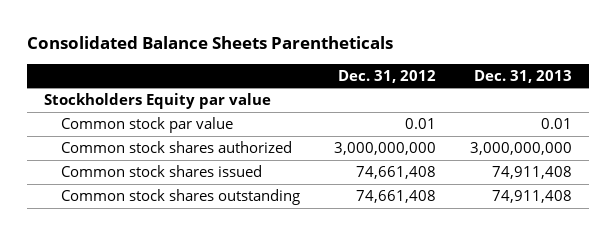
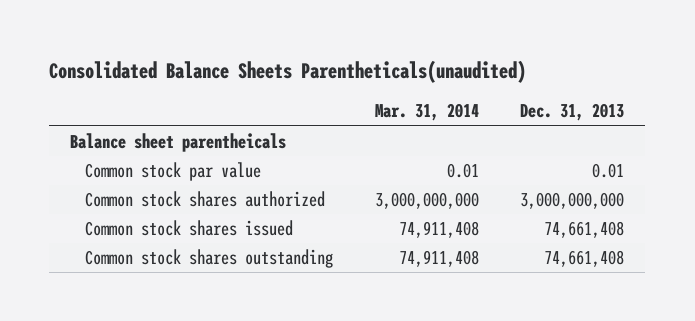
[26,36,393,50] Consolidated Balance Sheets Parentheticals -> [49,59,527,83] Consolidated Balance Sheets Parentheticals(unaudited)
[337,69,436,83] Dec. 31, 2012 -> none
none -> [374,103,479,122] Mar. 31, 2014
[43,92,271,109] Stockholders Equity par value -> none
none -> [70,133,287,153] Balance sheet parentheicals
[491,165,572,179] 74,911,408 -> [544,221,625,239] 74,661,408
[491,189,572,203] 74,911,408 -> [544,250,625,268] 74,661,408

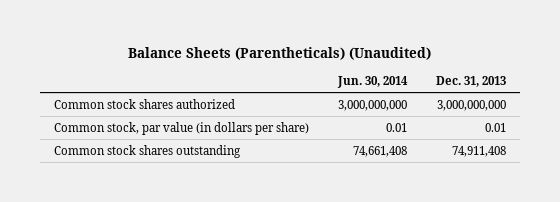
[49,59,527,83] Consolidated Balance Sheets Parentheticals(unaudited) -> [127,46,431,60] Balance Sheets (Parentheticals) (Unaudited)
[374,103,479,122] Mar. 31, 2014 -> none
none -> [336,75,408,88] Jun. 30, 2014
[70,133,287,153] Balance sheet parentheicals -> none
[85,162,262,182] Common stock par value -> none
[85,220,294,237] Common stock shares issued -> none
none -> [54,121,310,135] Common stock, par value (in dollars per share)
[544,250,625,268] 74,661,408 -> [451,145,506,157] 74,911,408

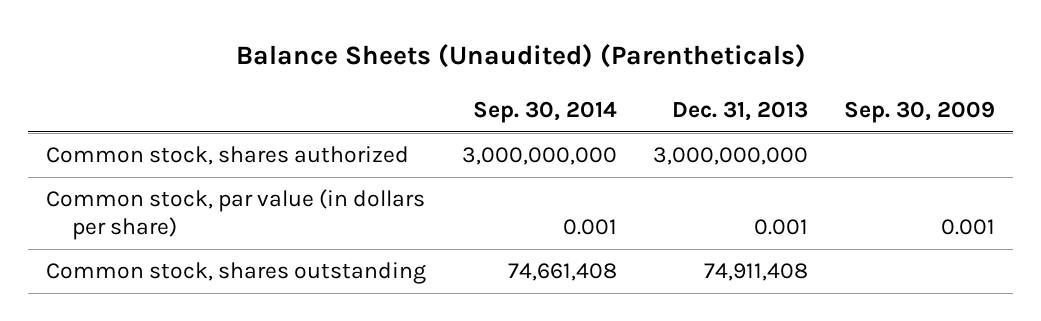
[127,46,431,60] Balance Sheets (Parentheticals) (Unaudited) -> [235,44,806,69] Balance Sheets (Unaudited) (Parentheticals)
[336,75,408,88] Jun. 30, 2014 -> none
none -> [473,101,618,124] Sep. 30, 2014
none -> [843,101,995,124] Sep. 30, 2009
[54,98,236,109] Common stock shares authorized -> [46,146,410,166] Common stock, shares authorized
[484,122,506,132] 0.01 -> [754,218,809,235] 0.001
[54,144,242,158] Common stock shares outstanding -> [46,262,427,285] Common stock, shares outstanding

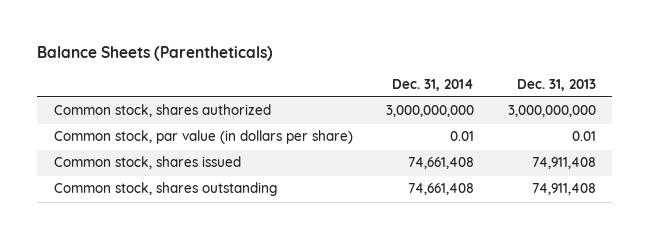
[235,44,806,69] Balance Sheets (Unaudited) (Parentheticals) -> [37,45,274,61] Balance Sheets (Parentheticals)
[473,101,618,124] Sep. 30, 2014 -> none
[843,101,995,124] Sep. 30, 2009 -> none
none -> [392,78,475,91] Dec. 31, 2014
[754,218,809,235] 0.001 -> [571,131,596,142] 0.01
none -> [53,156,241,170] Common stock, shares issued

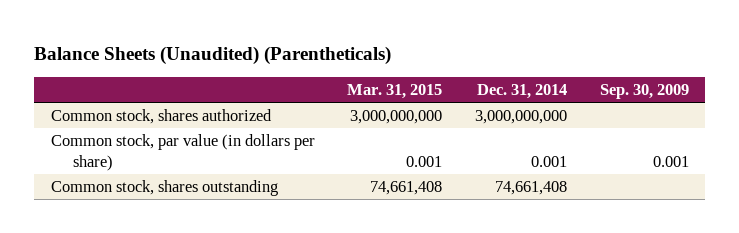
[37,45,274,61] Balance Sheets (Parentheticals) -> [34,46,392,66] Balance Sheets (Unaudited) (Parentheticals)
[516,78,596,91] Dec. 31, 2013 -> none
none -> [347,84,443,100] Mar. 31, 2015
none -> [599,84,689,100] Sep. 30, 2009
[53,156,241,170] Common stock, shares issued -> none
[450,131,475,142] 0.01 -> [531,155,568,167] 0.001

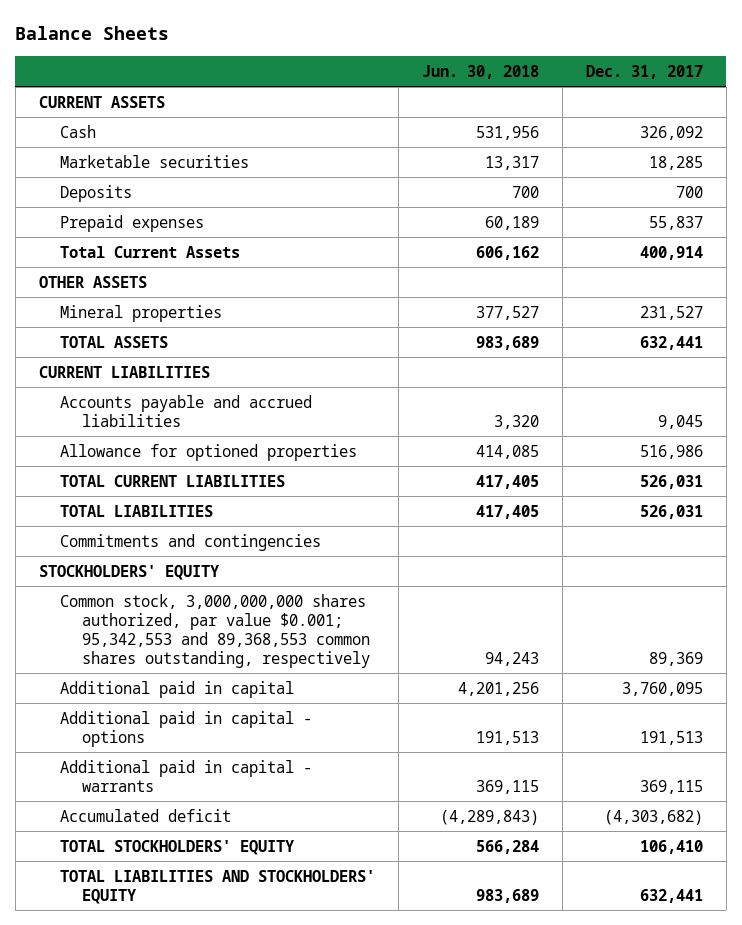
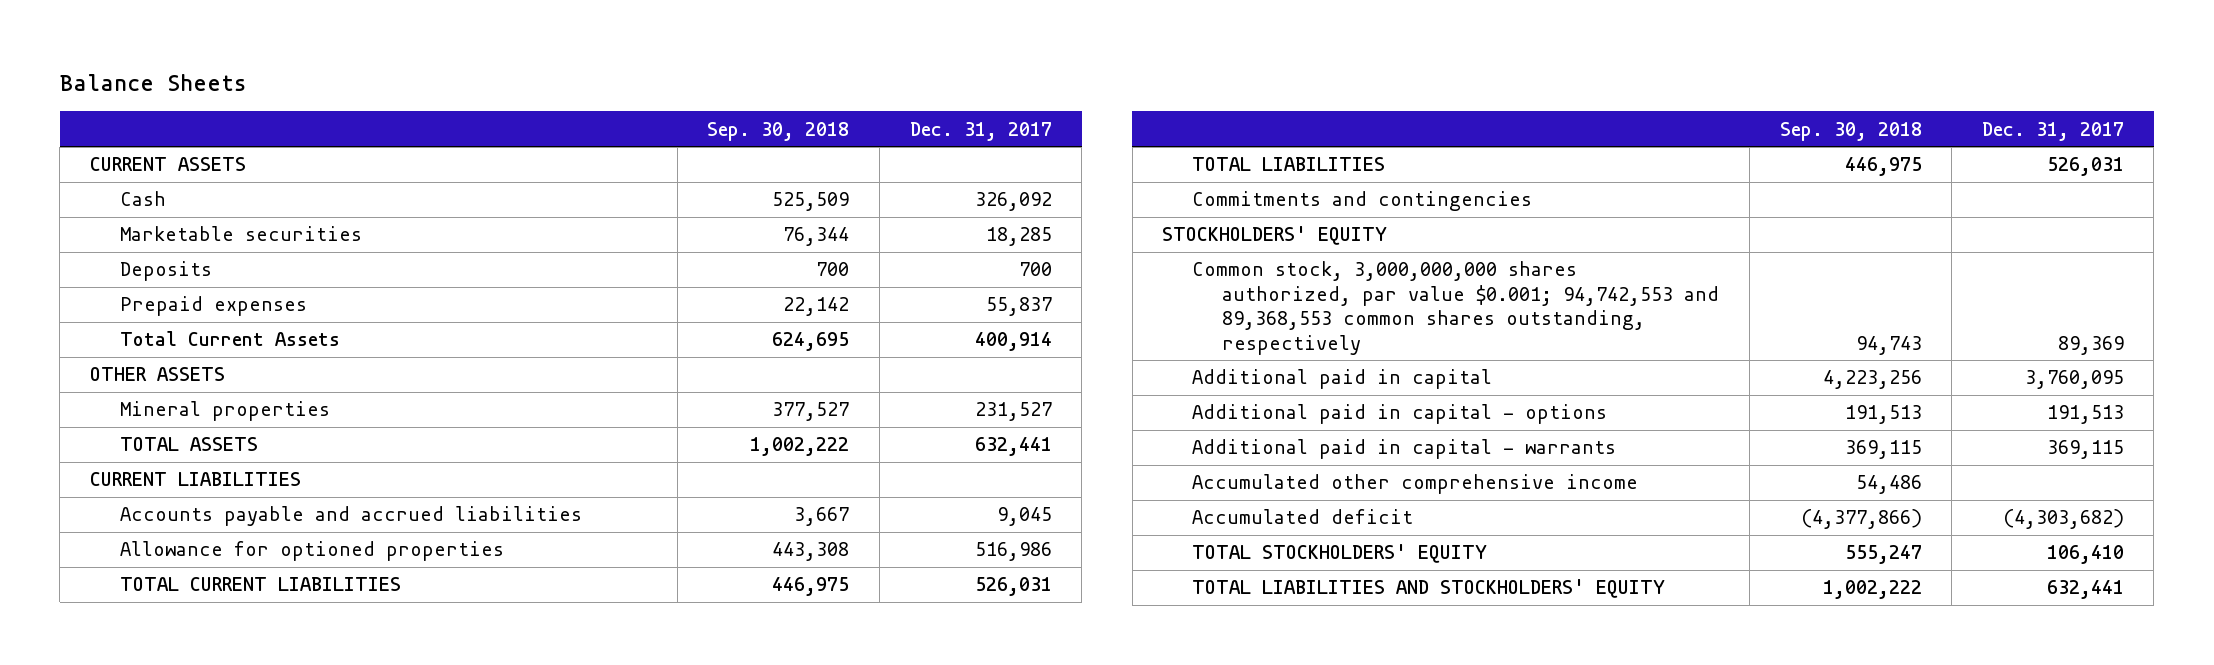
[422,64,540,79] Jun. 30, 2018 -> none
none -> [707,121,850,141] Sep. 30, 2018
[60,593,370,668] Common stock, 3,000,000,000 shares authorized, par value $0.001; 95,342,553 and 89,368,553 common shares outstanding, respectively -> [1192,261,1720,355] Common stock, 3,000,000,000 shares authorized, par value $0.001; 94,742,553 and 89,368,553 common shares outstanding, respectively
none -> [1192,474,1639,495] Accumulated other comprehensive income

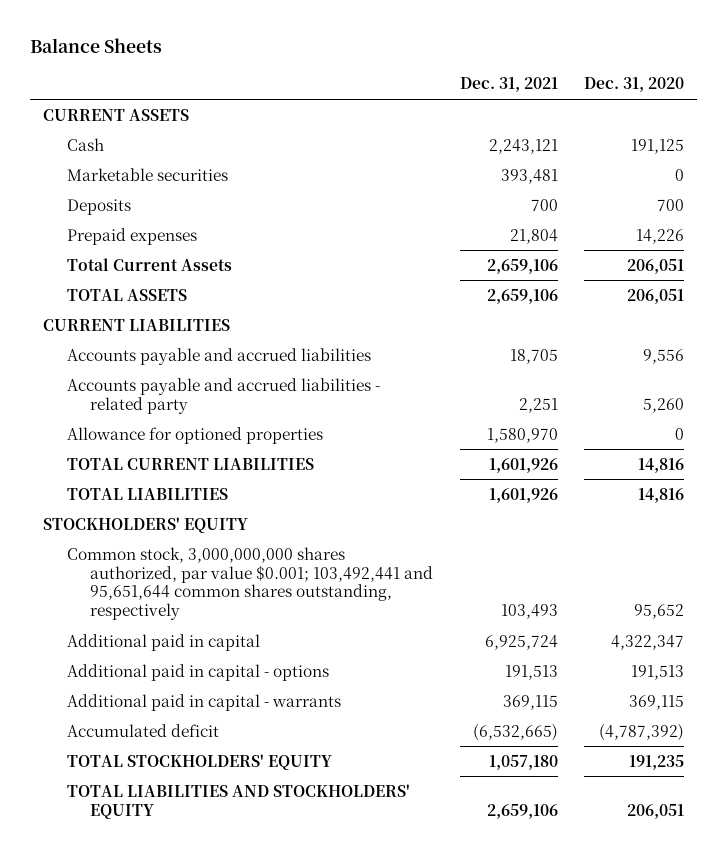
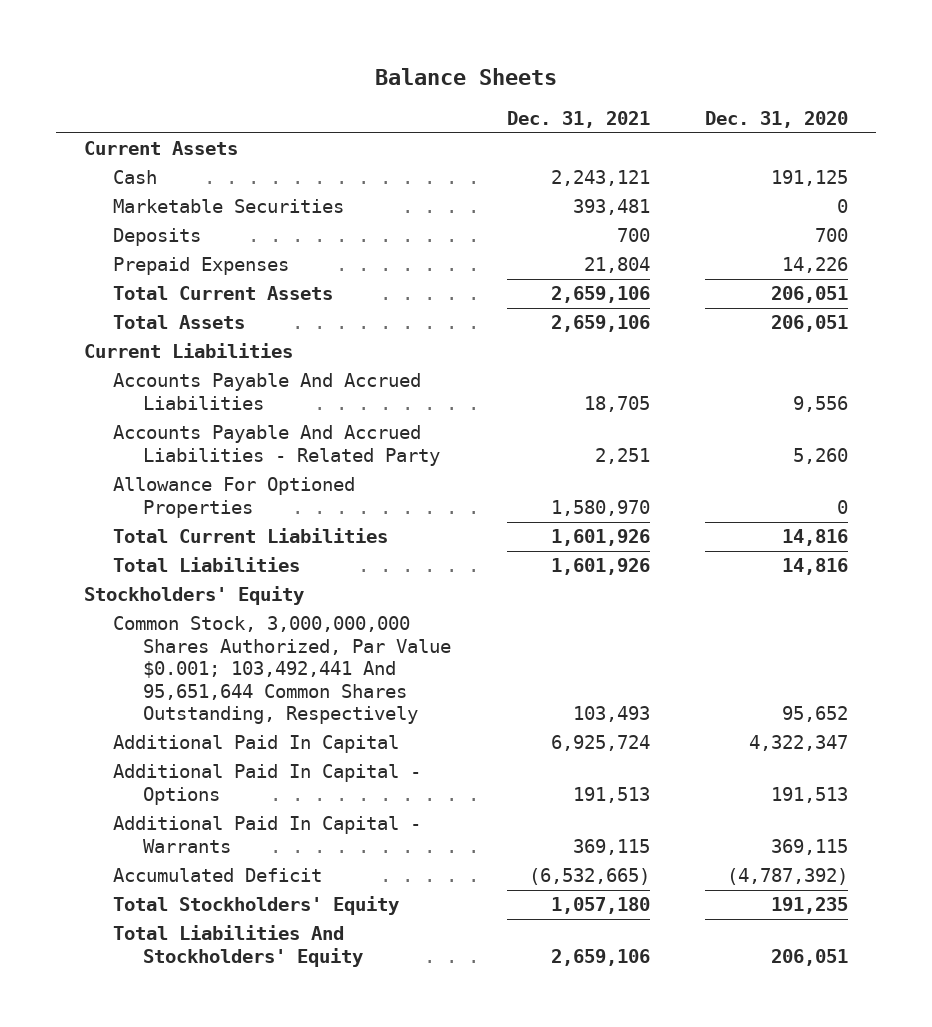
[42,108,189,121] CURRENT ASSETS -> [83,141,238,156] Current Assets
[66,167,228,181] Marketable securities -> [113,199,345,214] Marketable Securities
[66,227,197,245] Prepaid expenses -> [113,257,290,276] Prepaid Expenses
[66,288,187,301] TOTAL ASSETS -> [113,315,246,330] Total Assets
[42,318,230,331] CURRENT LIABILITIES -> [83,343,293,359] Current Liabilities
[66,347,371,365] Accounts payable and accrued liabilities -> [113,373,422,410] Accounts Payable And Accrued Liabilities
[66,377,380,414] Accounts payable and accrued liabilities - related party -> [113,425,441,466] Accounts Payable And Accrued Liabilities - Related Party
[66,426,323,444] Allowance for optioned properties -> [113,477,356,518] Allowance For Optioned Properties
[66,457,314,470] TOTAL CURRENT LIABILITIES -> [113,528,389,544] Total Current Liabilities
[66,487,228,500] TOTAL LIABILITIES -> [113,557,301,573] Total Liabilities
[42,516,248,533] STOCKHOLDERS' EQUITY -> [83,586,304,606] Stockholders' Equity
[66,546,434,621] Common stock, 3,000,000,000 shares authorized, par value $0.001; 103,492,441 and 95,651,644 common shares outstanding, respectively -> [113,616,452,725] Common Stock, 3,000,000,000 Shares Authorized, Par Value $0.001; 103,492,441 And 95,651,644 Common Shares Outstanding, Respectively
[66,633,260,651] Additional paid in capital -> [113,735,400,754] Additional Paid In Capital
[66,663,329,681] Additional paid in capital - options -> [113,764,422,805] Additional Paid In Capital - Options
[66,693,341,711] Additional paid in capital - warrants -> [113,816,422,853] Additional Paid In Capital - Warrants
[66,723,219,737] Accumulated deficit -> [113,868,323,883] Accumulated Deficit
[66,753,332,770] TOTAL STOCKHOLDERS' EQUITY -> [113,896,400,916] Total Stockholders' Equity
[66,783,410,819] TOTAL LIABILITIES AND STOCKHOLDERS' EQUITY -> [113,925,364,967] Total Liabilities And Stockholders' Equity

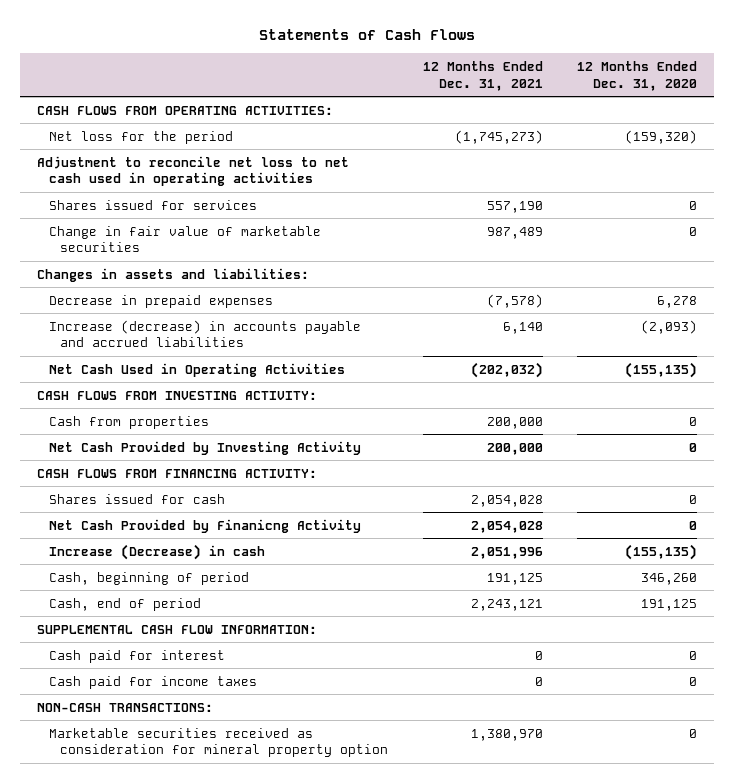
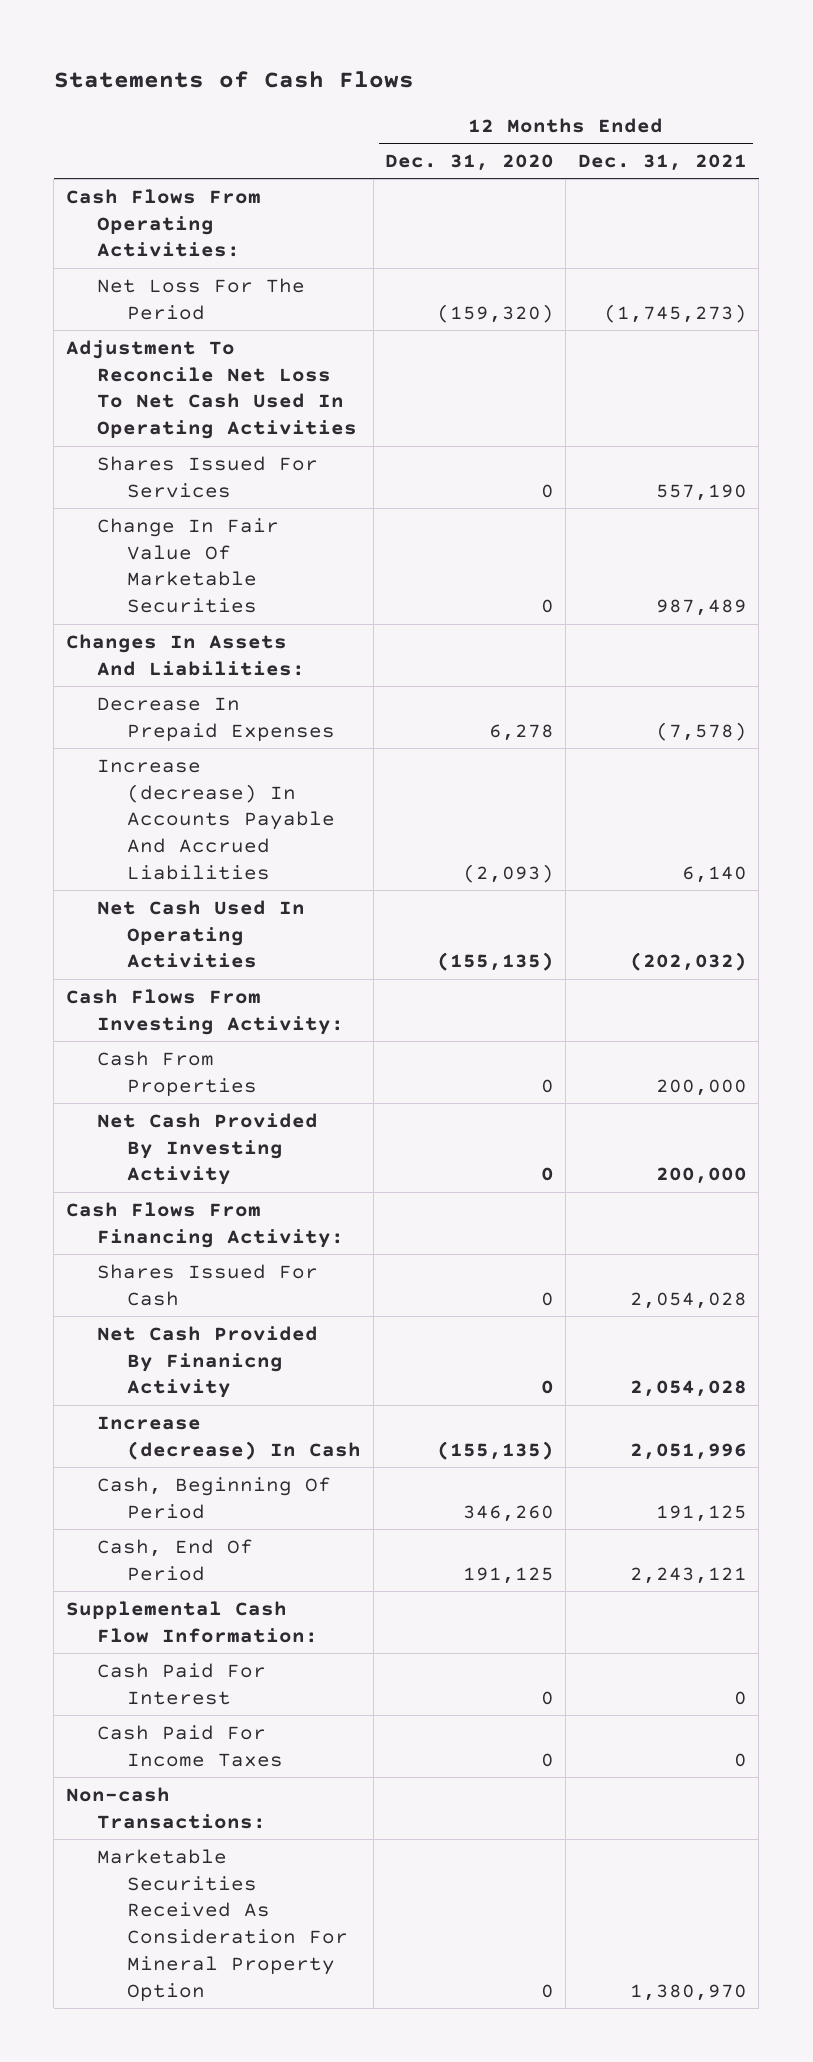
[37,105,334,115] CASH FLOWS FROM OPERATING ACTIVITIES: -> [65,188,261,258] Cash Flows From Operating Activities:
[48,130,233,144] Net loss for the period -> [96,277,305,320] Net Loss For The Period
[37,155,350,187] Adjustment to reconcile net loss to net cash used in operating activities -> [65,339,357,440] Adjustment To Reconcile Net Loss To Net Cash Used In Operating Activities
[48,199,257,210] Shares issued for services -> [96,455,318,498] Shares Issued For Services
[48,225,321,253] Change in fair value of marketable securities -> [96,517,279,614] Change In Fair Value Of Marketable Securities
[37,267,310,282] Changes in assets and liabilities: -> [65,633,305,676] Changes In Assets And Liabilities:
[48,294,273,308] Decrease in prepaid expenses -> [96,696,336,742] Decrease In Prepaid Expenses
[48,319,361,348] Increase (decrease) in accounts payable and accrued liabilities -> [96,758,336,881] Increase (decrease) In Accounts Payable And Accrued Liabilities
[48,362,345,377] Net Cash Used in Operating Activities -> [96,899,305,969] Net Cash Used In Operating Activities
[37,390,318,400] CASH FLOWS FROM INVESTING ACTIVITY: -> [65,988,344,1035] Cash Flows From Investing Activity:
[48,415,209,429] Cash from properties -> [96,1050,258,1097] Cash From Properties
[48,440,361,455] Net Cash Provided by Investing Activity -> [96,1112,318,1186] Net Cash Provided By Investing Activity
[37,468,318,478] CASH FLOWS FROM FINANCING ACTIVITY: -> [65,1201,344,1248] Cash Flows From Financing Activity:
[48,493,225,504] Shares issued for cash -> [96,1263,318,1306] Shares Issued For Cash
[48,518,361,533] Net Cash Provided by Finanicng Activity -> [96,1325,318,1399] Net Cash Provided By Finanicng Activity
[48,543,265,560] Increase (Decrease) in cash -> [96,1415,362,1460] Increase (decrease) In Cash
[48,571,249,585] Cash, beginning of period -> [96,1476,331,1519] Cash, Beginning Of Period
[48,597,201,611] Cash, end of period -> [96,1538,253,1581] Cash, End Of Period
[37,624,318,634] SUPPLEMENTAL CASH FLOW INFORMATION: -> [65,1600,318,1643] Supplemental Cash Flow Information:
[48,649,225,663] Cash paid for interest -> [96,1662,266,1705] Cash Paid For Interest
[48,675,257,689] Cash paid for income taxes -> [96,1724,284,1767] Cash Paid For Income Taxes
[37,702,214,712] NON-CASH TRANSACTIONS: -> [65,1786,266,1829] Non-cash Transactions:
[48,727,389,758] Marketable securities received as consideration for mineral property option -> [96,1848,349,2002] Marketable Securities Received As Consideration For Mineral Property Option

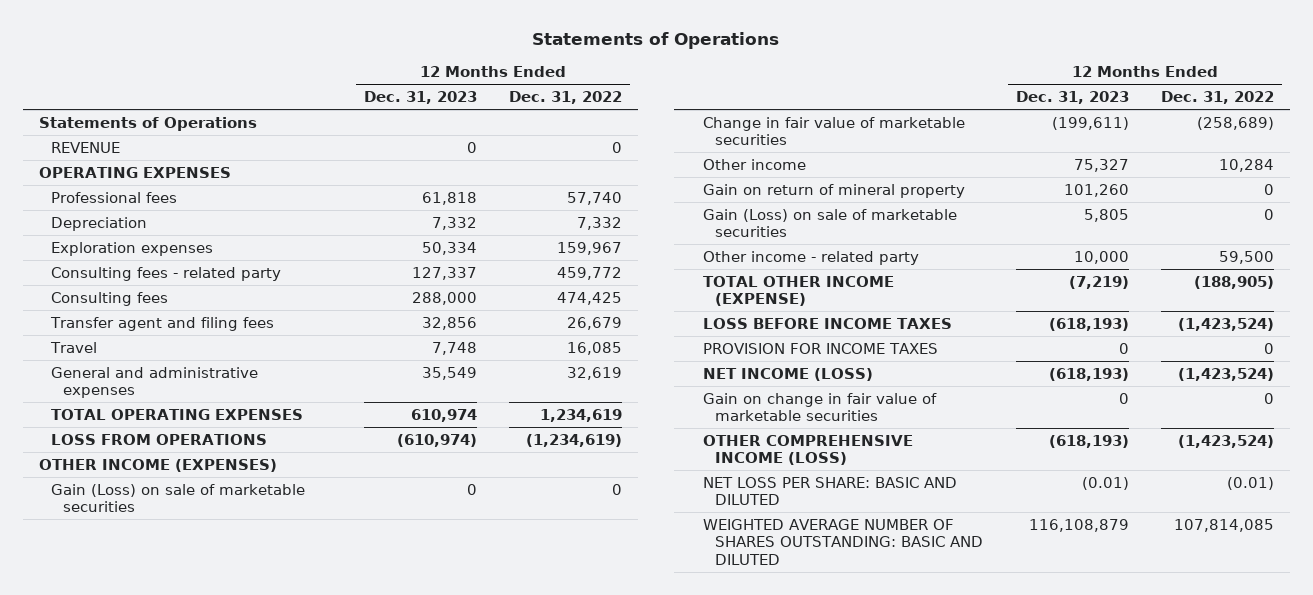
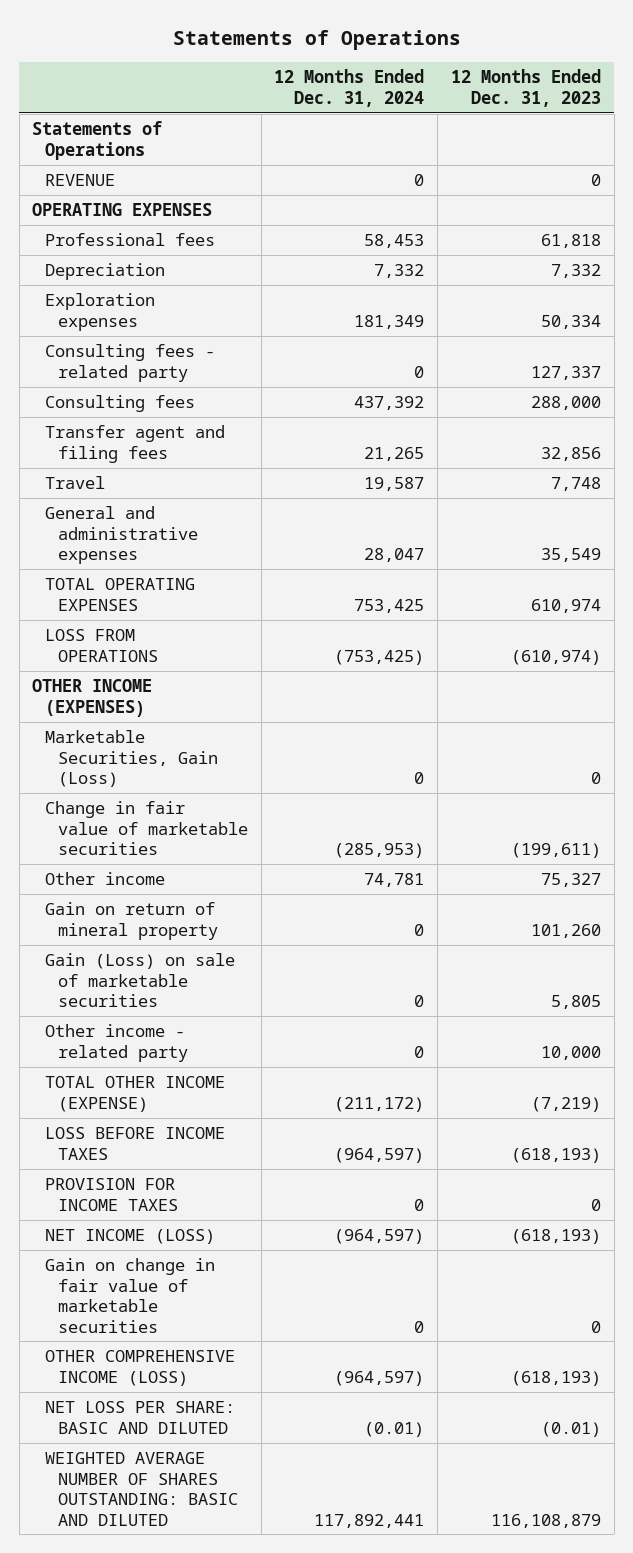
[509,91,623,105] Dec. 31, 2022 -> none
none -> [274,69,425,107] 12 Months Ended Dec. 31, 2024
[51,483,306,513] Gain (Loss) on sale of marketable securities -> [45,730,219,788] Marketable Securities, Gain (Loss)

